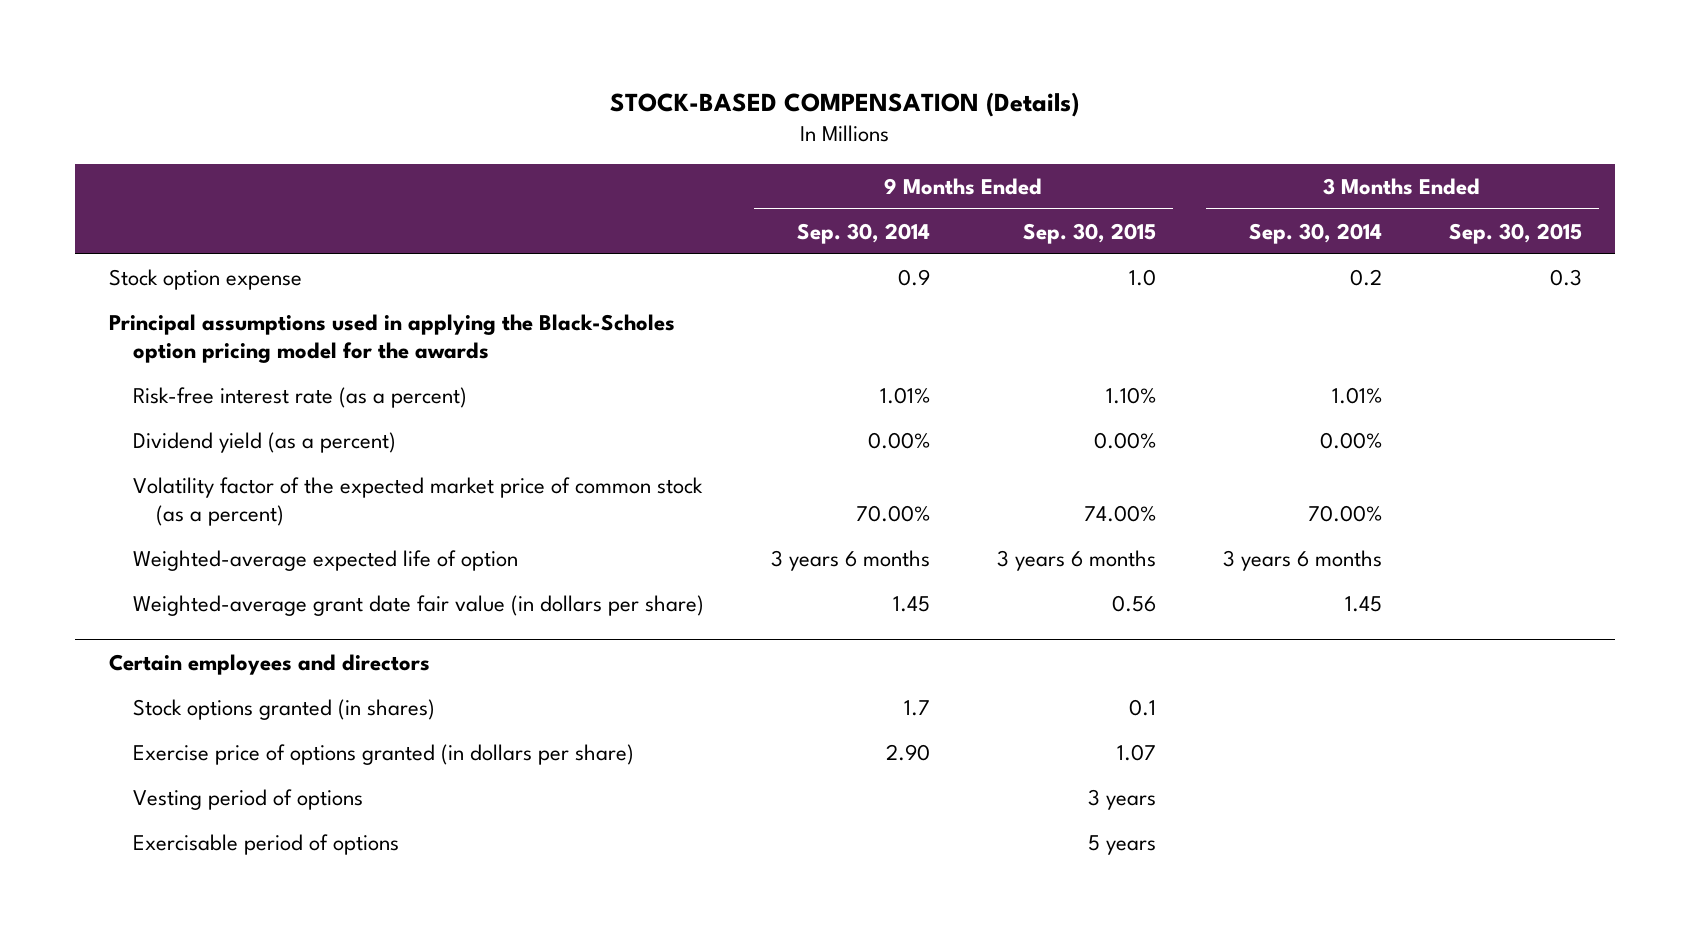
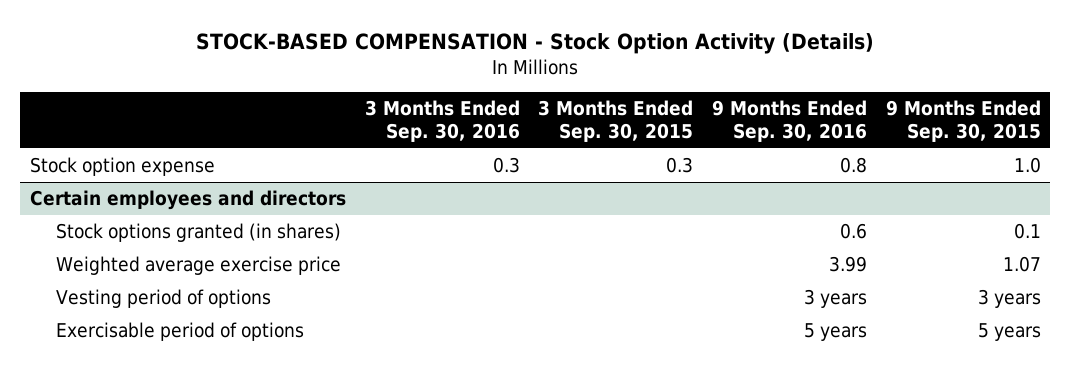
[610,91,1080,117] STOCK-BASED COMPENSATION (Details) -> [196,33,875,55] STOCK-BASED COMPENSATION - Stock Option Activity (Details)
[796,222,930,244] Sep. 30, 2014 -> none
[1248,222,1382,244] Sep. 30, 2014 -> none
none -> [364,100,520,143] 3 Months Ended Sep. 30, 2016
none -> [712,100,868,143] 9 Months Ended Sep. 30, 2016
[109,314,676,363] Principal assumptions used in applying the Black-Scholes option pricing model for the awards -> none
[132,387,467,409] Risk-free interest rate (as a percent) -> none
[132,432,396,454] Dividend yield (as a percent) -> none
[132,477,703,526] Volatility factor of the expected market price of common stock (as a percent) -> none
[132,550,518,572] Weighted-average expected life of option -> none
[132,595,704,617] Weighted-average grant date fair value (in dollars per share) -> none
[132,744,634,766] Exercise price of options granted (in dollars per share) -> [56,256,342,276] Weighted average exercise price

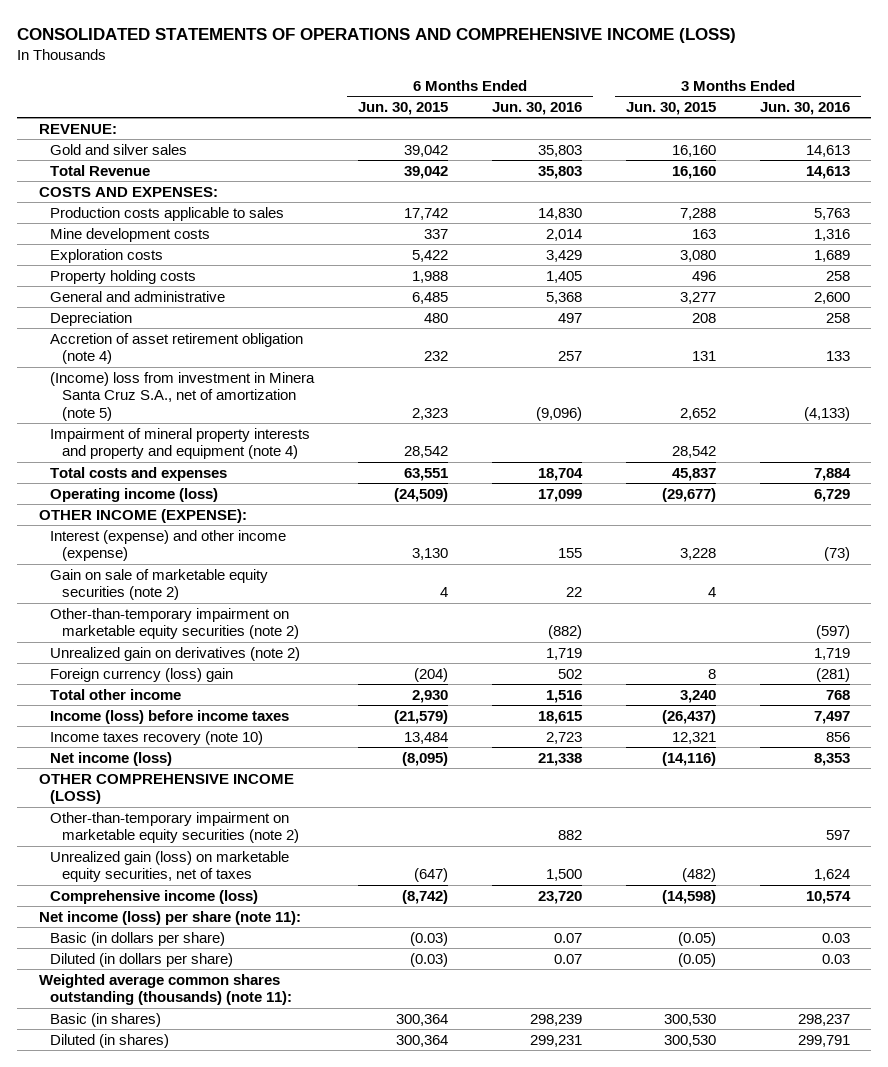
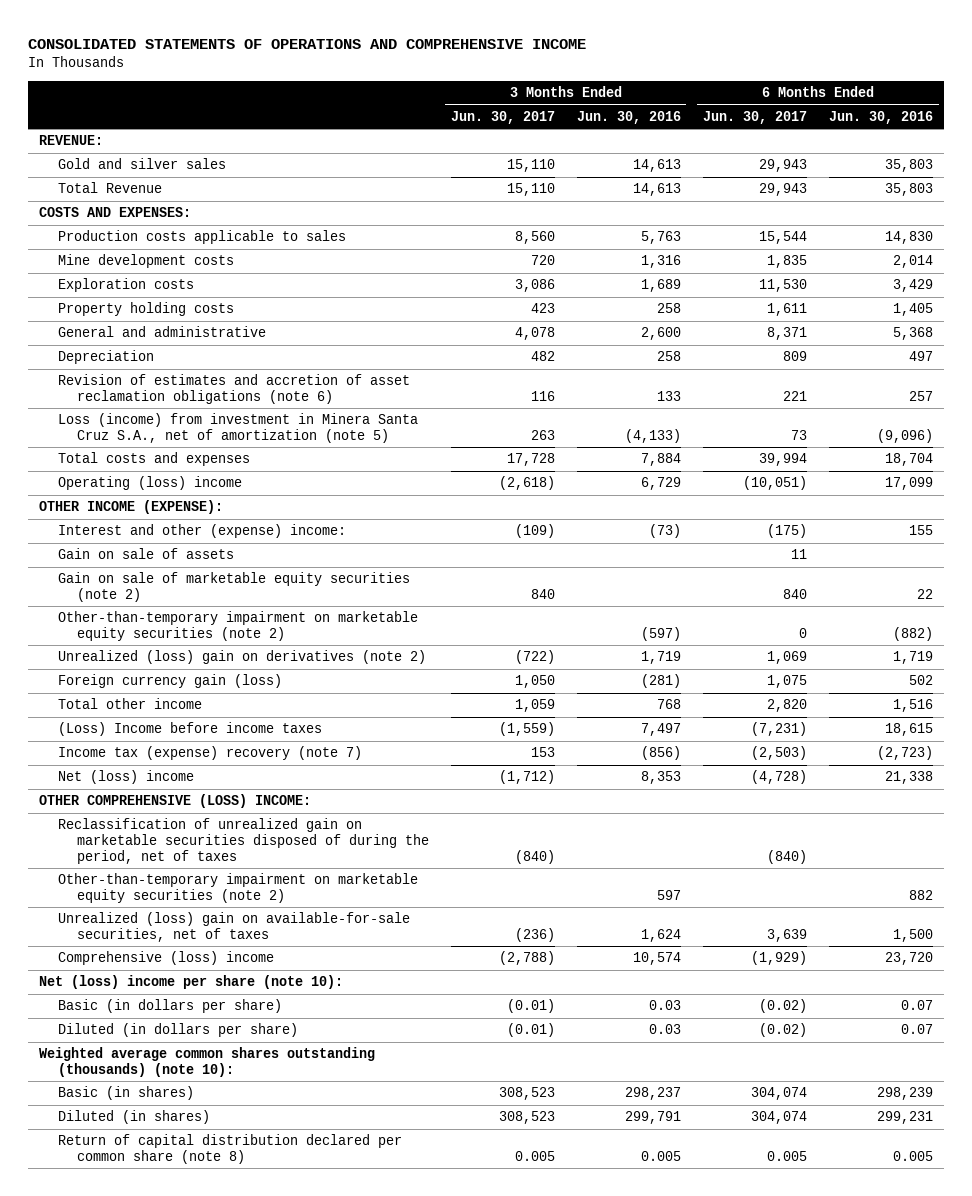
[16,27,736,43] CONSOLIDATED STATEMENTS OF OPERATIONS AND COMPREHENSIVE INCOME (LOSS) -> [27,38,586,49] CONSOLIDATED STATEMENTS OF OPERATIONS AND COMPREHENSIVE INCOME
[358,101,449,115] Jun. 30, 2015 -> none
[625,101,716,115] Jun. 30, 2015 -> none
none -> [450,111,555,125] Jun. 30, 2017
none -> [702,111,807,125] Jun. 30, 2017
[50,427,311,460] Impairment of mineral property interests and property and equipment (note 4) -> none
[50,332,304,365] Accretion of asset retirement obligation (note 4) -> [57,374,410,405] Revision of estimates and accretion of asset reclamation obligations (note 6)
[50,371,316,421] (Income) loss from investment in Minera Santa Cruz S.A., net of amortization (note 5) -> [57,413,418,444] Loss (income) from investment in Minera Santa Cruz S.A., net of amortization (note 5)
[50,487,219,502] Operating income (loss) -> [57,476,242,491] Operating (loss) income
[50,529,287,562] Interest (expense) and other income (expense) -> [57,524,346,539] Interest and other (expense) income:
none -> [57,548,234,560] Gain on sale of assets
[50,646,301,661] Unrealized gain on derivatives (note 2) -> [57,650,426,665] Unrealized (loss) gain on derivatives (note 2)
[50,667,234,682] Foreign currency (loss) gain -> [57,674,282,689] Foreign currency gain (loss)
[50,709,290,724] Income (loss) before income taxes -> [57,722,322,737] (Loss) Income before income taxes
[50,730,264,745] Income taxes recovery (note 10) -> [57,746,362,761] Income tax (expense) recovery (note 7)
[545,731,582,744] 2,723 -> [877,746,934,761] (2,723)
[825,731,850,742] 856 -> [640,746,681,761] (856)
[50,751,173,766] Net income (loss) -> [57,770,194,785] Net (loss) income
[38,773,294,805] OTHER COMPREHENSIVE INCOME (LOSS) -> [39,794,312,809] OTHER COMPREHENSIVE (LOSS) INCOME:
none -> [57,818,429,864] Reclassification of unrealized gain on marketable securities disposed of during the period, net of taxes
[50,850,290,883] Unrealized gain (loss) on marketable equity securities, net of taxes -> [57,912,410,943] Unrealized (loss) gain on available-for-sale securities, net of taxes
[50,889,259,904] Comprehensive income (loss) -> [57,951,274,966] Comprehensive (loss) income
[38,910,301,925] Net income (loss) per share (note 11): -> [39,975,344,990] Net (loss) income per share (note 10):
[38,973,293,1006] Weighted average common shares outstanding (thousands) (note 11): -> [39,1047,376,1078] Weighted average common shares outstanding (thousands) (note 10):
none -> [57,1134,402,1165] Return of capital distribution declared per common share (note 8)

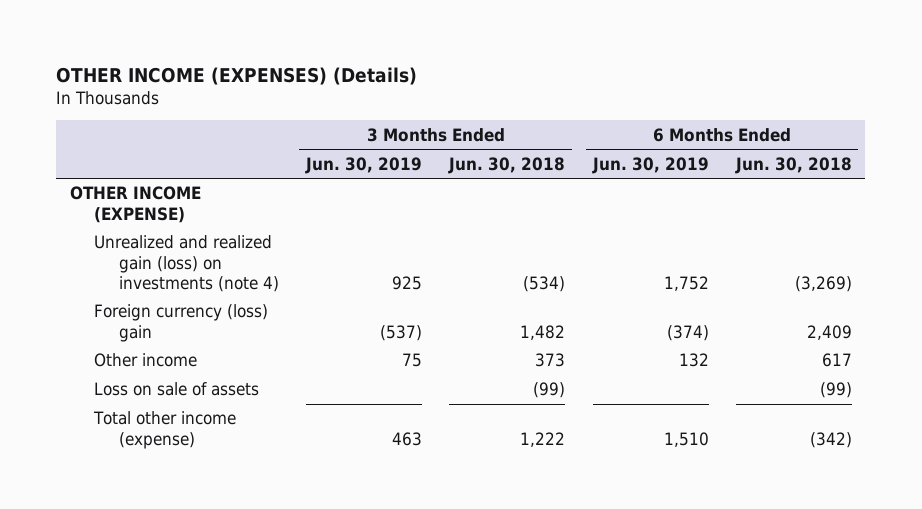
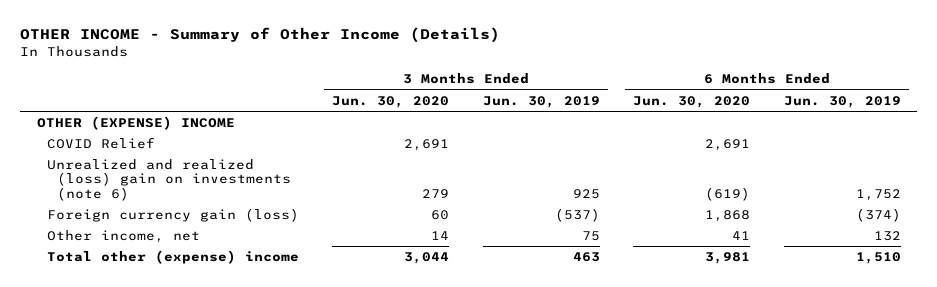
[56,66,418,85] OTHER INCOME (EXPENSES) (Details) -> [20,27,501,44] OTHER INCOME - Summary of Other Income (Details)
[448,156,566,174] Jun. 30, 2018 -> none
[734,156,852,174] Jun. 30, 2018 -> none
none -> [332,95,450,108] Jun. 30, 2020
none -> [633,95,751,108] Jun. 30, 2020
[94,382,260,397] Loss on sale of assets -> none
[69,186,201,223] OTHER INCOME (EXPENSE) -> [36,115,235,130] OTHER (EXPENSE) INCOME
none -> [46,136,155,149] COVID Relief
[94,235,280,292] Unrealized and realized gain (loss) on investments (note 4) -> [46,158,291,201] Unrealized and realized (loss) gain on investments (note 6)
[94,304,269,342] Foreign currency (loss) gain -> [46,207,299,222] Foreign currency gain (loss)
[94,353,198,368] Other income -> [46,229,200,243] Other income, net
[93,411,237,449] Total other income (expense) -> [46,249,299,264] Total other (expense) income

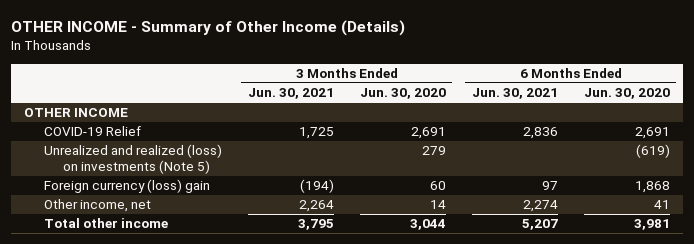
[482,95,600,108] Jun. 30, 2019 -> none
[783,95,901,108] Jun. 30, 2019 -> none
none -> [247,88,334,100] Jun. 30, 2021
none -> [471,88,558,100] Jun. 30, 2021
[36,115,235,130] OTHER (EXPENSE) INCOME -> [24,108,129,118] OTHER INCOME
[46,136,155,149] COVID Relief -> [43,126,141,137] COVID-19 Relief
[46,158,291,201] Unrealized and realized (loss) gain on investments (note 6) -> [43,144,222,175] Unrealized and realized (loss) on investments (Note 5)
[46,207,299,222] Foreign currency gain (loss) -> [43,179,210,194] Foreign currency (loss) gain
[46,249,299,264] Total other (expense) income -> [43,218,168,229] Total other income

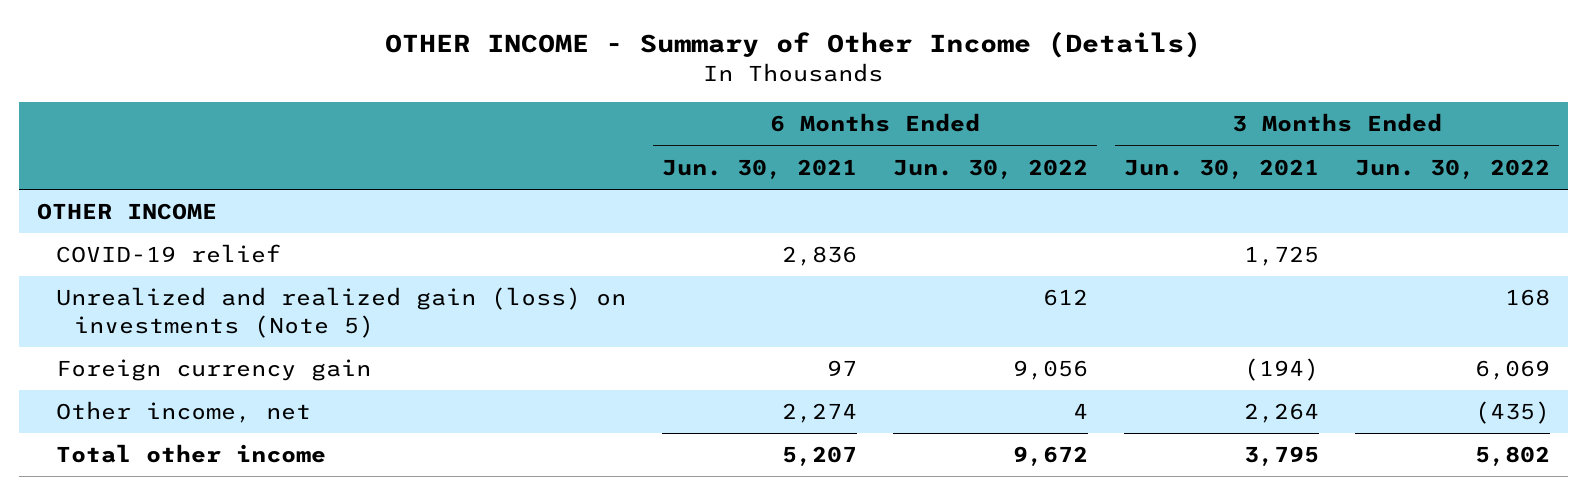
[359,88,446,100] Jun. 30, 2020 -> none
[583,88,670,100] Jun. 30, 2020 -> none
none -> [892,158,1088,179] Jun. 30, 2022
none -> [1354,158,1550,179] Jun. 30, 2022
[43,126,141,137] COVID-19 Relief -> [55,244,281,264] COVID-19 relief
[43,144,222,175] Unrealized and realized (loss) on investments (Note 5) -> [55,287,626,338] Unrealized and realized gain (loss) on investments (Note 5)
[43,179,210,194] Foreign currency (loss) gain -> [55,359,371,382] Foreign currency gain

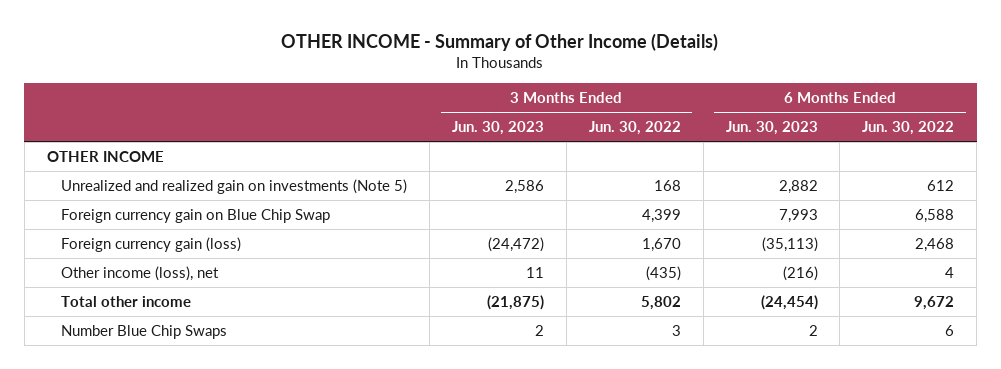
[661,158,857,179] Jun. 30, 2021 -> none
[1123,158,1319,179] Jun. 30, 2021 -> none
none -> [451,121,544,136] Jun. 30, 2023
none -> [725,121,818,136] Jun. 30, 2023
[55,244,281,264] COVID-19 relief -> none
[55,287,626,338] Unrealized and realized gain (loss) on investments (Note 5) -> [61,178,408,194] Unrealized and realized gain on investments (Note 5)
none -> [61,208,331,223] Foreign currency gain on Blue Chip Swap
[55,359,371,382] Foreign currency gain -> [61,236,242,252] Foreign currency gain (loss)
[1012,360,1088,381] 9,056 -> [915,237,955,252] 2,468
[1474,360,1550,381] 6,069 -> [641,237,681,252] 1,670
[55,401,311,424] Other income, net -> [61,265,220,281] Other income (loss), net
none -> [61,324,228,339] Number Blue Chip Swaps

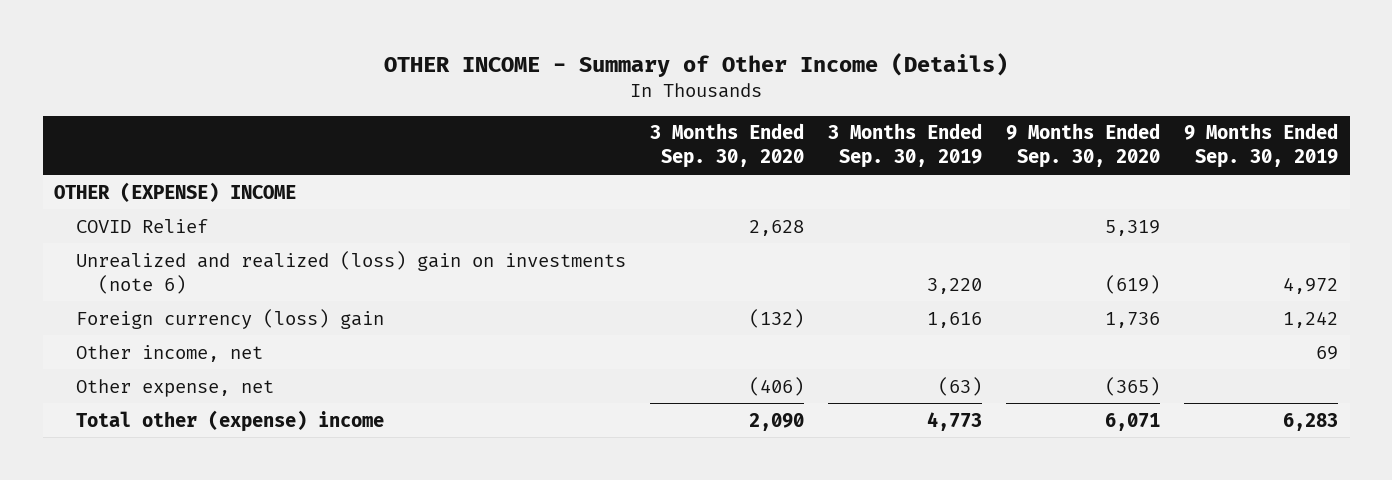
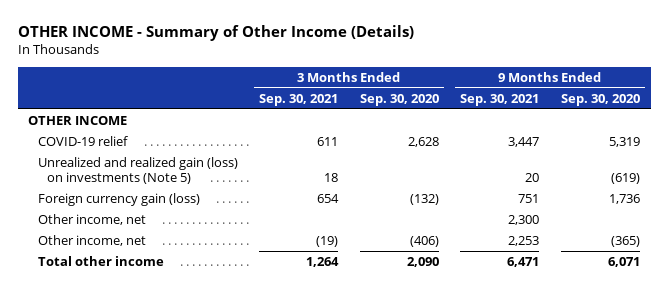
[827,123,982,169] 3 Months Ended Sep. 30, 2019 -> none
[1183,123,1338,169] 9 Months Ended Sep. 30, 2019 -> none
none -> [259,93,339,106] Sep. 30, 2021
none -> [460,93,540,106] Sep. 30, 2021
[54,181,297,202] OTHER (EXPENSE) INCOME -> [28,115,128,125] OTHER INCOME
[76,218,209,233] COVID Relief -> [37,135,128,146] COVID-19 relief
[76,250,627,294] Unrealized and realized (loss) gain on investments (note 6) -> [37,156,238,184] Unrealized and realized gain (loss) on investments (Note 5)
[76,308,385,329] Foreign currency (loss) gain -> [37,192,200,206] Foreign currency gain (loss)
[76,378,275,397] Other expense, net -> [37,234,146,246] Other income, net
[76,409,385,432] Total other (expense) income -> [37,255,164,266] Total other income

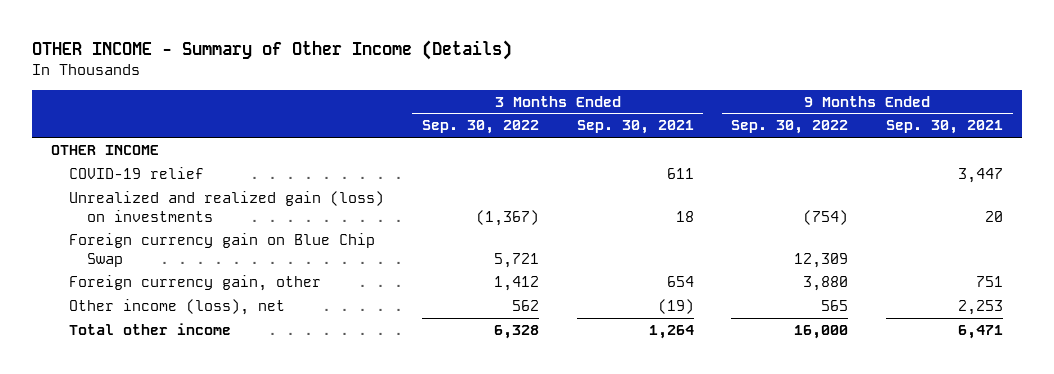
[359,93,439,106] Sep. 30, 2020 -> none
[560,93,640,106] Sep. 30, 2020 -> none
none -> [421,120,539,135] Sep. 30, 2022
none -> [731,120,849,135] Sep. 30, 2022
[37,213,146,225] Other income, net -> none
[37,156,238,184] Unrealized and realized gain (loss) on investments (Note 5) -> [68,191,384,222] Unrealized and realized gain (loss) on investments
none -> [68,233,375,267] Foreign currency gain on Blue Chip Swap
[37,192,200,206] Foreign currency gain (loss) -> [68,275,321,292] Foreign currency gain, other
[37,234,146,246] Other income, net -> [68,299,285,316] Other income (loss), net

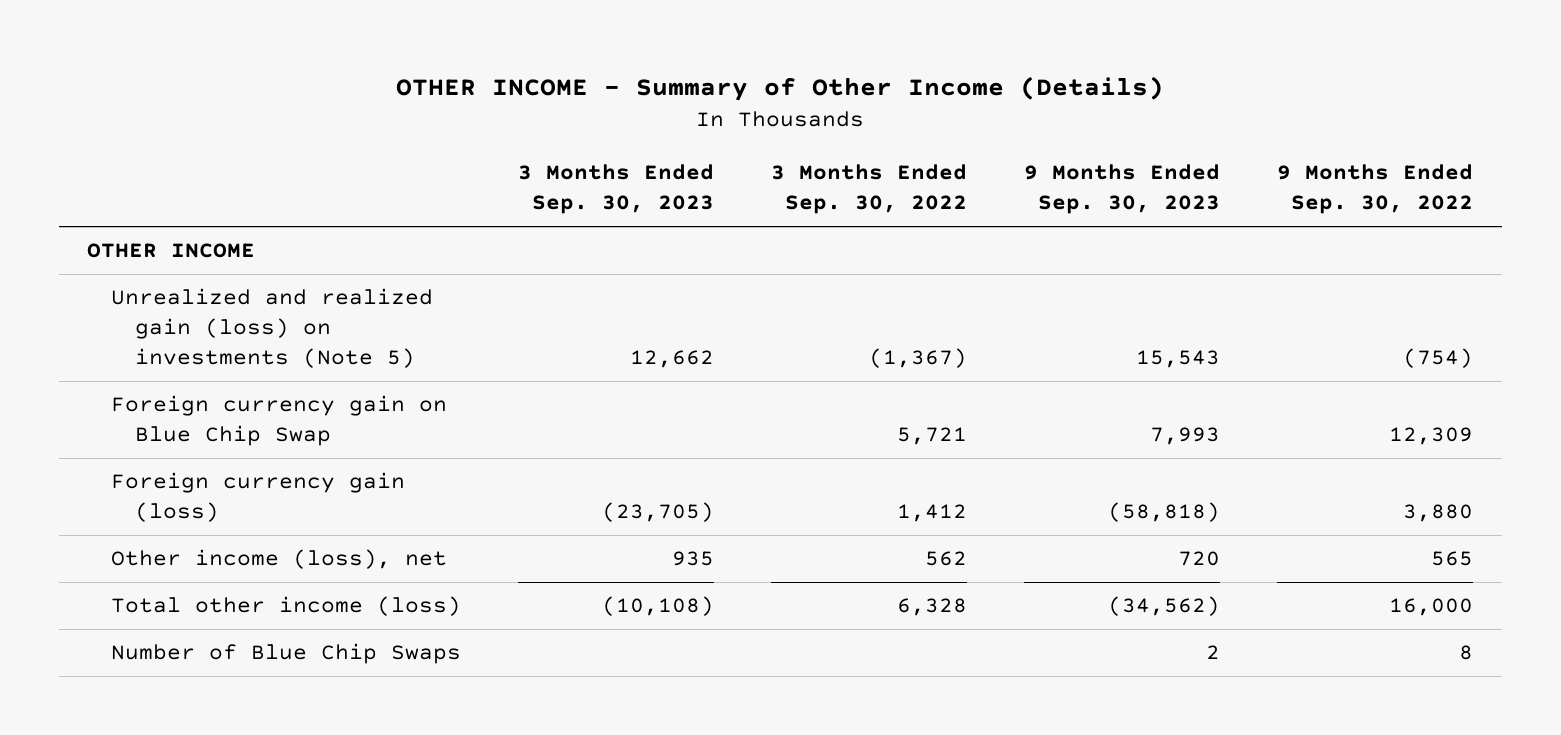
[576,120,694,135] Sep. 30, 2021 -> none
[886,120,1004,135] Sep. 30, 2021 -> none
none -> [518,164,715,215] 3 Months Ended Sep. 30, 2023
none -> [1024,164,1221,215] 9 Months Ended Sep. 30, 2023
[68,167,204,180] COVID-19 relief -> none
[68,191,384,222] Unrealized and realized gain (loss) on investments -> [111,288,434,369] Unrealized and realized gain (loss) on investments (Note 5)
[68,275,321,292] Foreign currency gain, other -> [111,472,406,523] Foreign currency gain (loss)
[68,323,231,336] Total other income -> [111,596,462,617] Total other income (loss)
none -> [111,643,462,665] Number of Blue Chip Swaps

